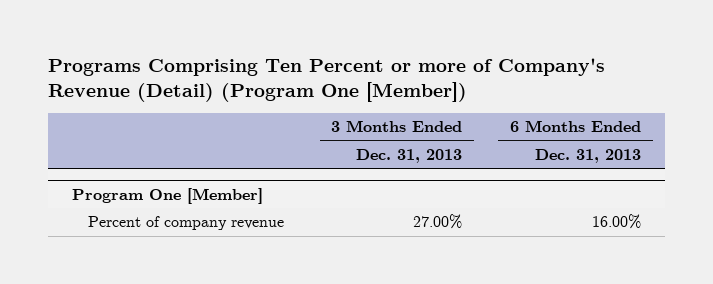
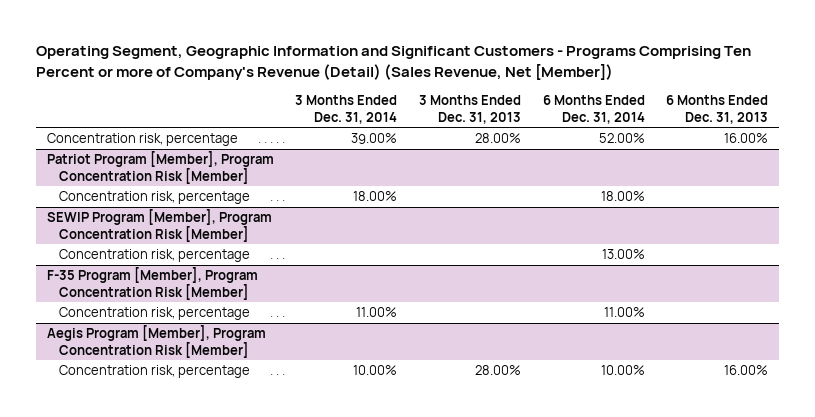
[47,58,605,103] Programs Comprising Ten Percent or more of Company's Revenue (Detail) (Program One [Member]) -> [35,46,751,80] Operating Segment, Geographic Information and Significant Customers - Programs Comprising Ten Percent or more of Company's Revenue (Detail) (Sales Revenue, Net [Member])
none -> [295,94,398,124] 3 Months Ended Dec. 31, 2014
none -> [542,94,645,124] 6 Months Ended Dec. 31, 2014
[71,187,263,204] Program One [Member] -> none
[87,216,284,231] Percent of company revenue -> none
none -> [46,133,238,147] Concentration risk, percentage
none -> [46,151,274,184] Patriot Program [Member], Program Concentration Risk [Member]
none -> [58,191,250,205] Concentration risk, percentage
none -> [46,209,272,242] SEWIP Program [Member], Program Concentration Risk [Member]
none -> [58,249,250,263] Concentration risk, percentage
none -> [46,267,258,300] F-35 Program [Member], Program Concentration Risk [Member]
none -> [58,307,250,321] Concentration risk, percentage
none -> [46,325,266,358] Aegis Program [Member], Program Concentration Risk [Member]
none -> [58,365,250,379] Concentration risk, percentage

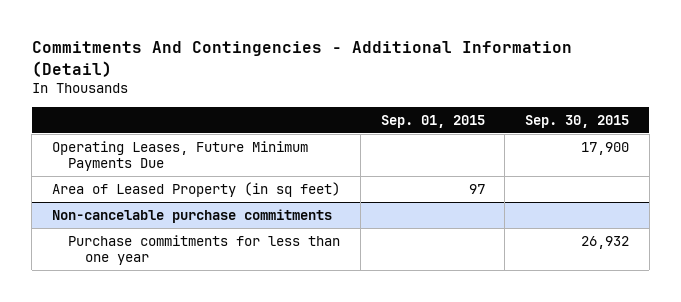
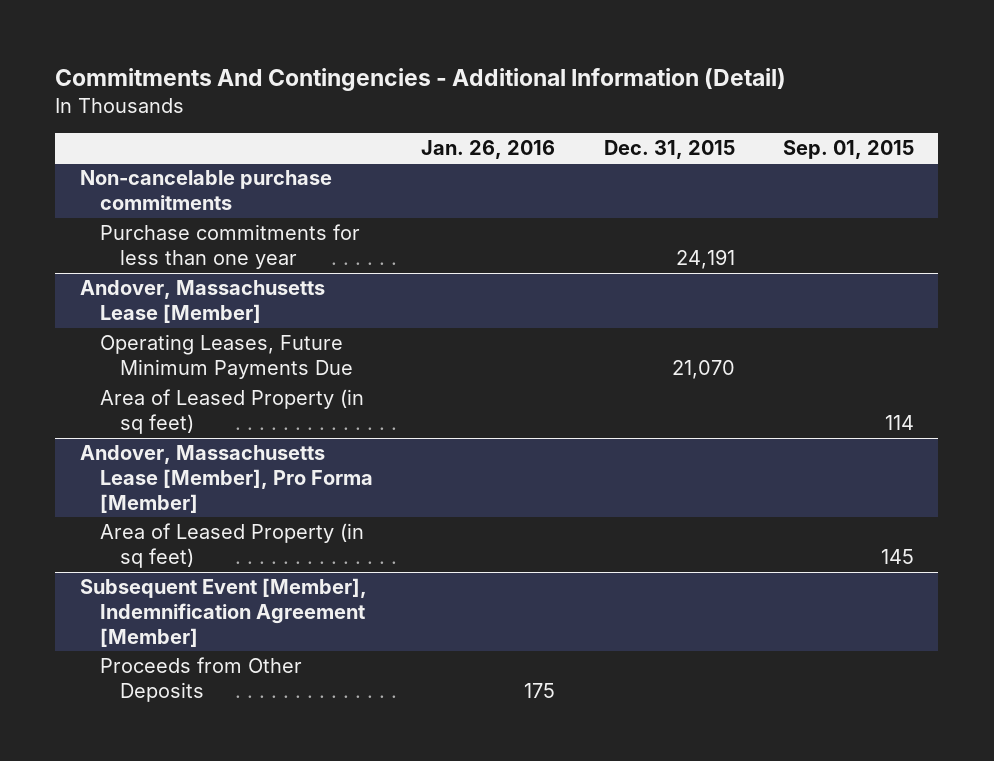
[525,114,630,128] Sep. 30, 2015 -> none
none -> [421,139,556,159] Jan. 26, 2016
none -> [603,139,735,159] Dec. 31, 2015
[51,140,308,172] Operating Leases, Future Minimum Payments Due -> none
[51,181,340,197] Area of Leased Property (in sq feet) -> none
none -> [79,280,325,323] Andover, Massachusetts Lease [Member]
none -> [99,334,354,379] Operating Leases, Future Minimum Payments Due
none -> [99,389,364,434] Area of Leased Property (in sq feet)
none -> [79,445,373,513] Andover, Massachusetts Lease [Member], Pro Forma [Member]
none -> [99,523,364,568] Area of Leased Property (in sq feet)
none -> [79,578,367,647] Subsequent Event [Member], Indemnification Agreement [Member]
none -> [99,657,302,702] Proceeds from Other Deposits

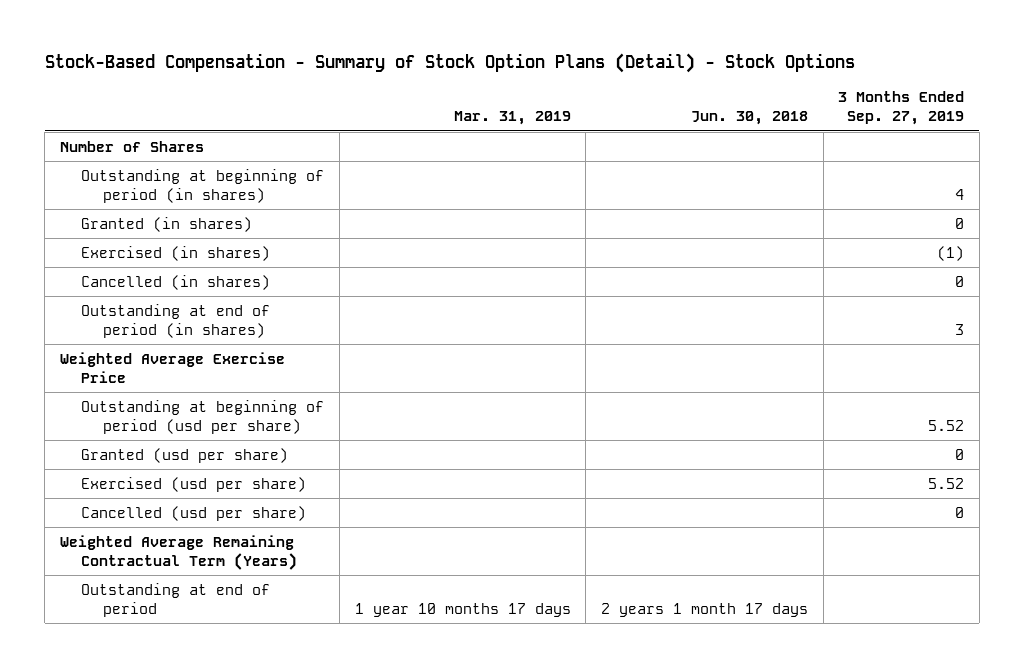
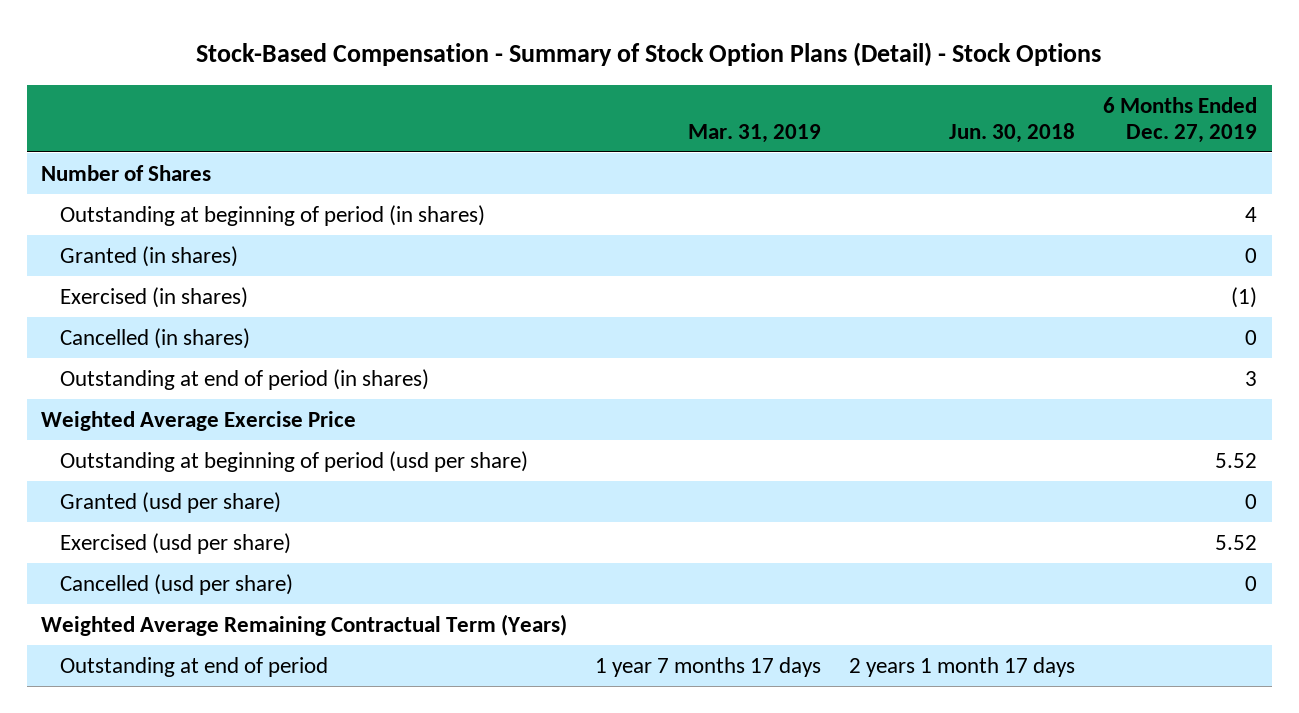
[838,91,965,126] 3 Months Ended Sep. 27, 2019 -> none
none -> [1103,96,1258,143] 6 Months Ended Dec. 27, 2019
[354,602,571,617] 1 year 10 months 17 days -> [595,656,822,677] 1 year 7 months 17 days

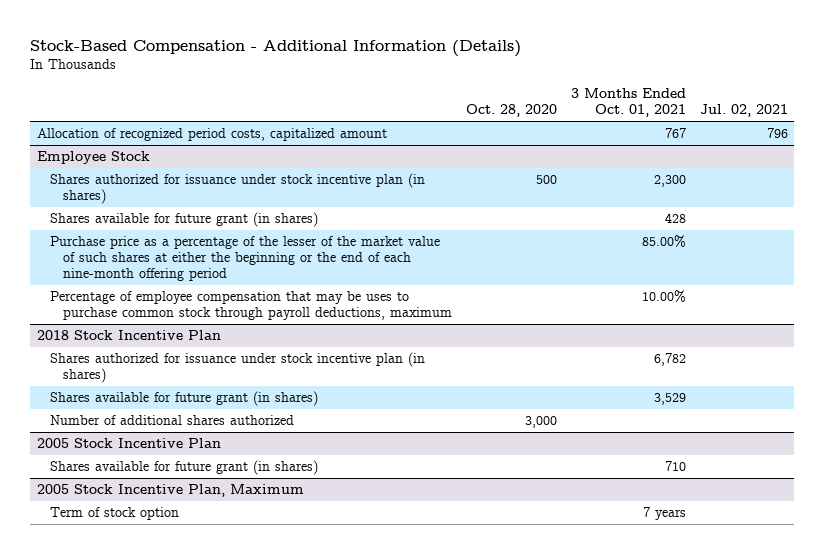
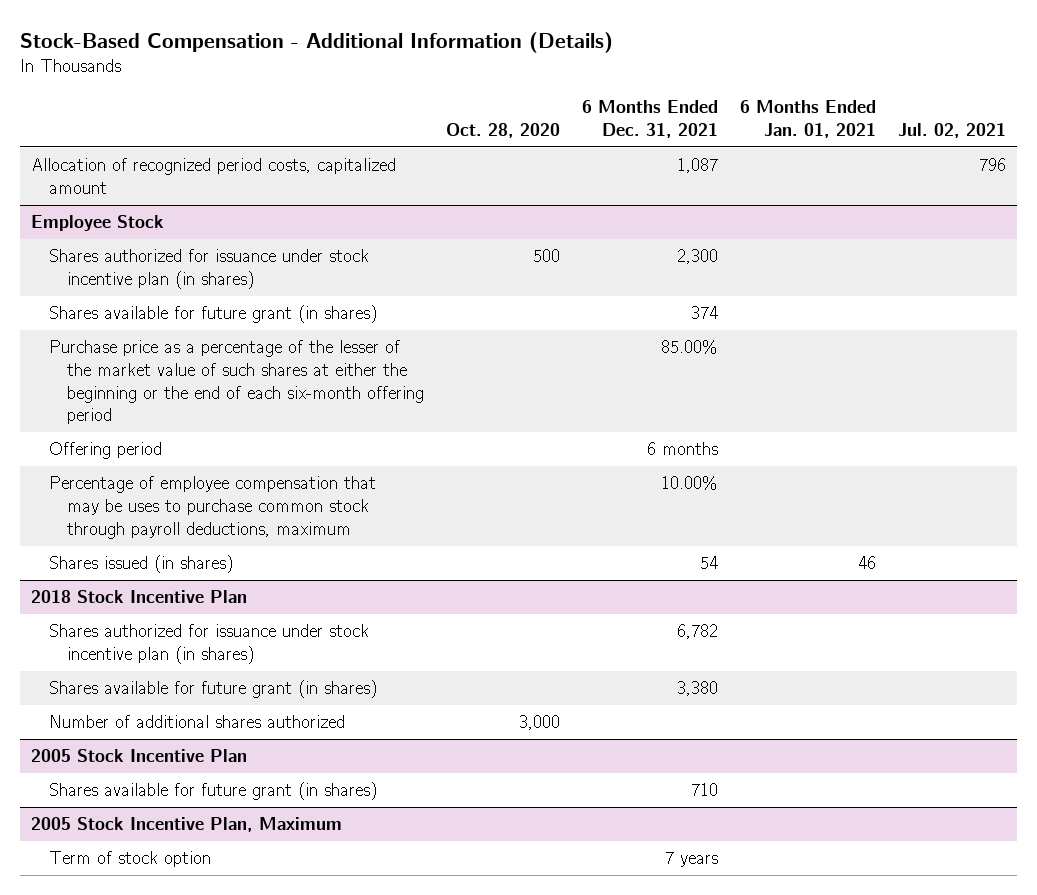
[570,88,686,118] 3 Months Ended Oct. 01, 2021 -> none
none -> [581,99,718,138] 6 Months Ended Dec. 31, 2021
none -> [739,99,876,138] 6 Months Ended Jan. 01, 2021
[50,236,441,281] Purchase price as a percentage of the lesser of the market value of such shares at either the beginning or the end of each nine-month offering period -> [49,340,424,425] Purchase price as a percentage of the lesser of the market value of such shares at either the beginning or the end of each six-month offering period
none -> [49,442,163,460] Offering period
none -> [49,555,234,574] Shares issued (in shares)

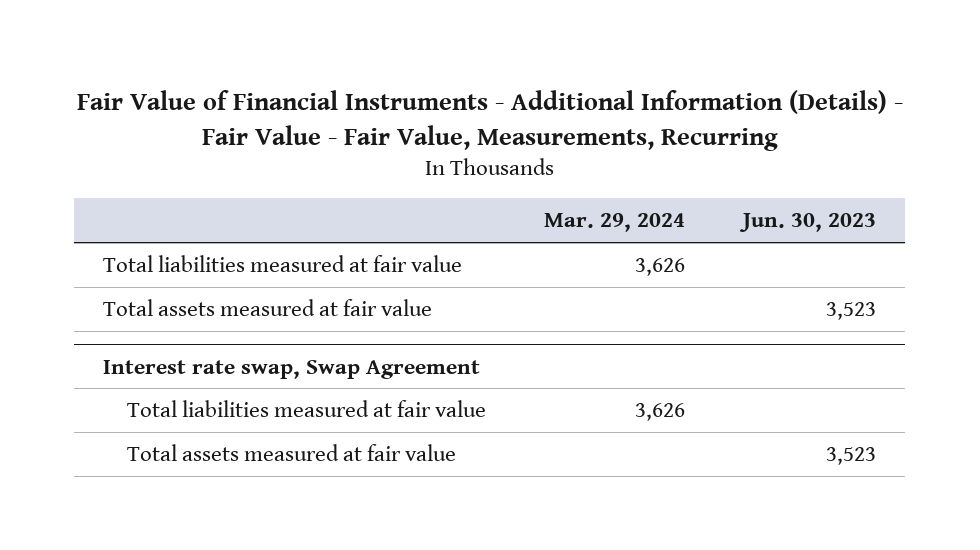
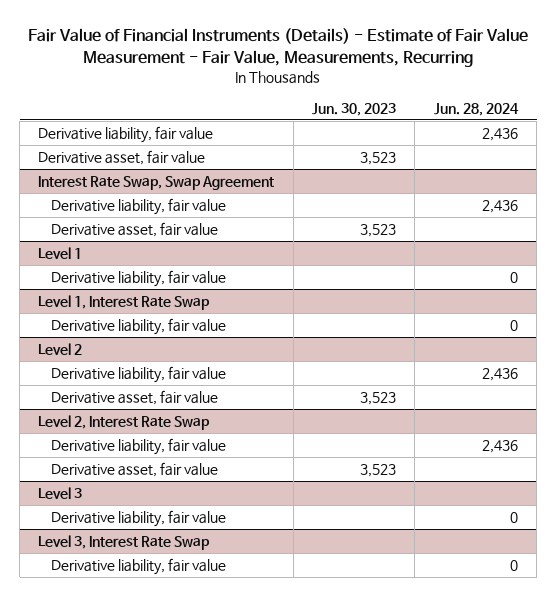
[76,89,903,151] Fair Value of Financial Instruments - Additional Information (Details) - Fair Value - Fair Value, Measurements, Recurring -> [28,28,529,67] Fair Value of Financial Instruments (Details) - Estimate of Fair Value Measurement - Fair Value, Measurements, Recurring
[544,213,686,233] Mar. 29, 2024 -> none
none -> [433,102,519,116] Jun. 28, 2024
[103,254,463,272] Total liabilities measured at fair value -> [38,126,214,144] Derivative liability, fair value
[103,298,433,316] Total assets measured at fair value -> [38,150,206,166] Derivative asset, fair value
[103,359,481,379] Interest rate swap, Swap Agreement -> [38,176,275,191] Interest Rate Swap, Swap Agreement
[127,399,487,417] Total liabilities measured at fair value -> [51,198,227,216] Derivative liability, fair value
[127,443,457,461] Total assets measured at fair value -> [51,222,219,238] Derivative asset, fair value
none -> [38,247,83,260] Level 1
none -> [51,270,227,288] Derivative liability, fair value
none -> [38,295,211,311] Level 1, Interest Rate Swap
none -> [51,318,227,336] Derivative liability, fair value
none -> [38,343,83,356] Level 2
none -> [51,366,227,384] Derivative liability, fair value
none -> [51,390,219,406] Derivative asset, fair value
none -> [38,415,211,431] Level 2, Interest Rate Swap
none -> [51,438,227,456] Derivative liability, fair value
none -> [51,462,219,478] Derivative asset, fair value
none -> [38,487,83,500] Level 3
none -> [51,510,227,528] Derivative liability, fair value
none -> [38,535,211,551] Level 3, Interest Rate Swap
none -> [51,558,227,576] Derivative liability, fair value

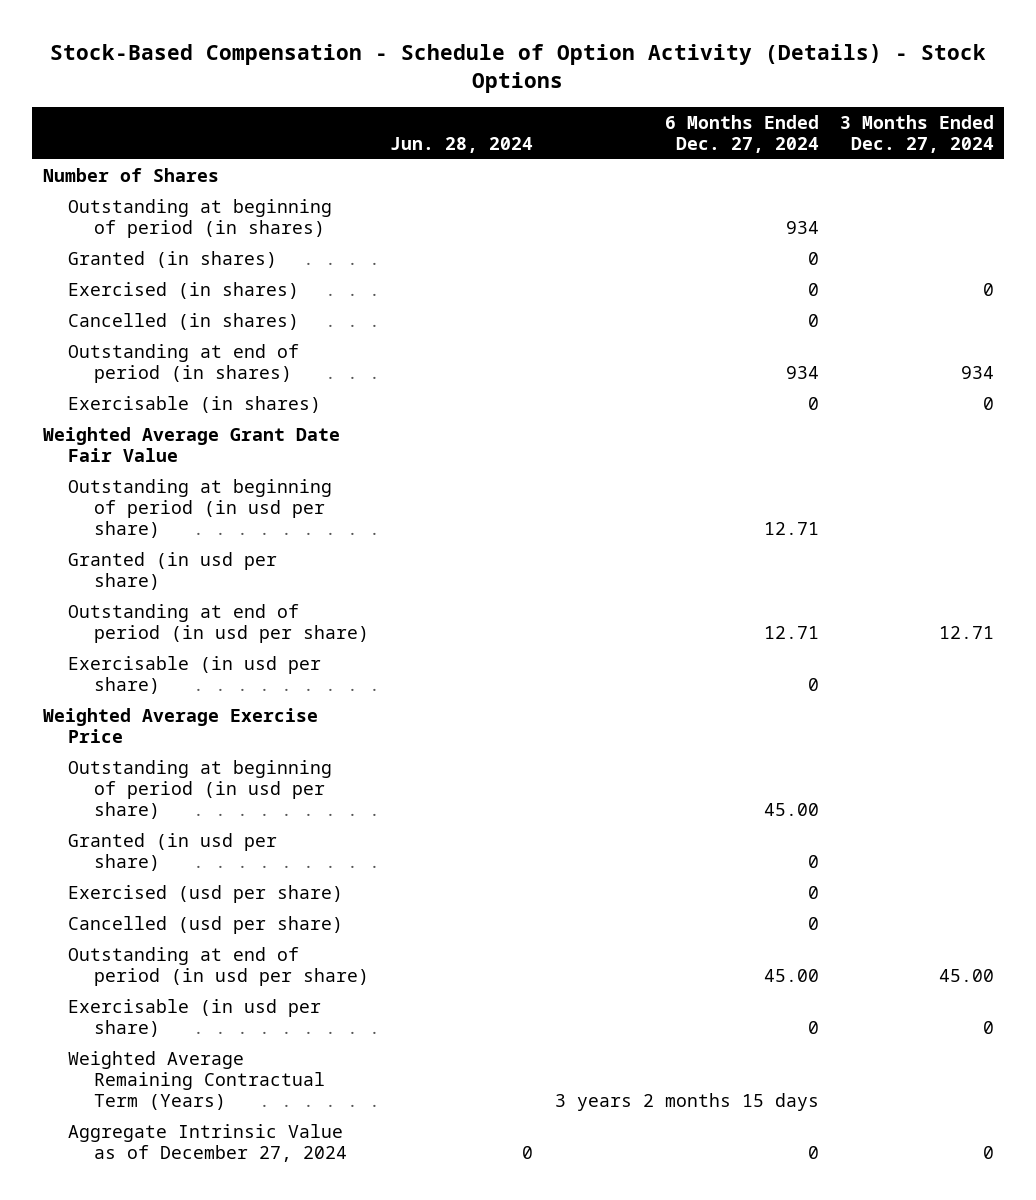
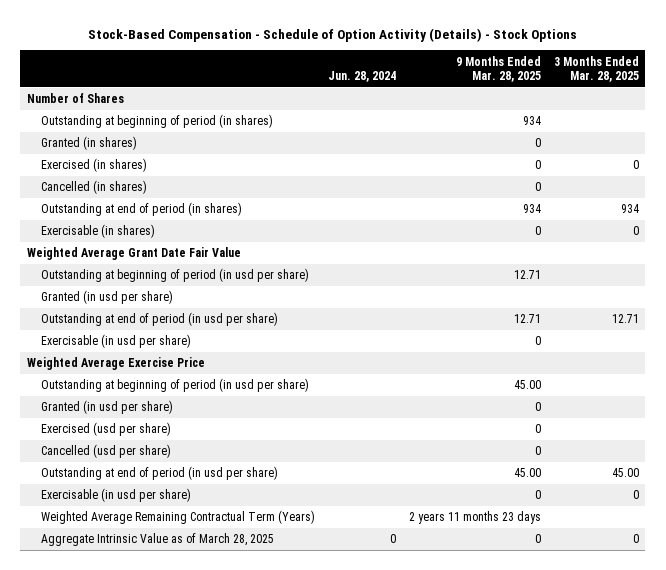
[664,114,819,153] 6 Months Ended Dec. 27, 2024 -> none
[839,114,994,153] 3 Months Ended Dec. 27, 2024 -> none
none -> [455,55,541,83] 9 Months Ended Mar. 28, 2025
none -> [553,55,639,83] 3 Months Ended Mar. 28, 2025
[68,1124,347,1163] Aggregate Intrinsic Value as of December 27, 2024 -> [41,533,275,547] Aggregate Intrinsic Value as of March 28, 2025

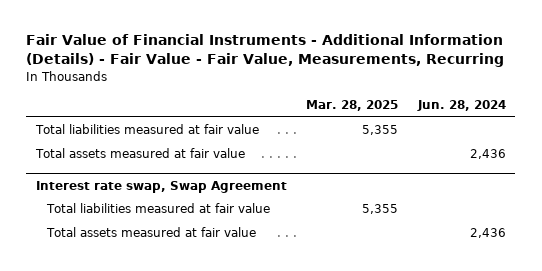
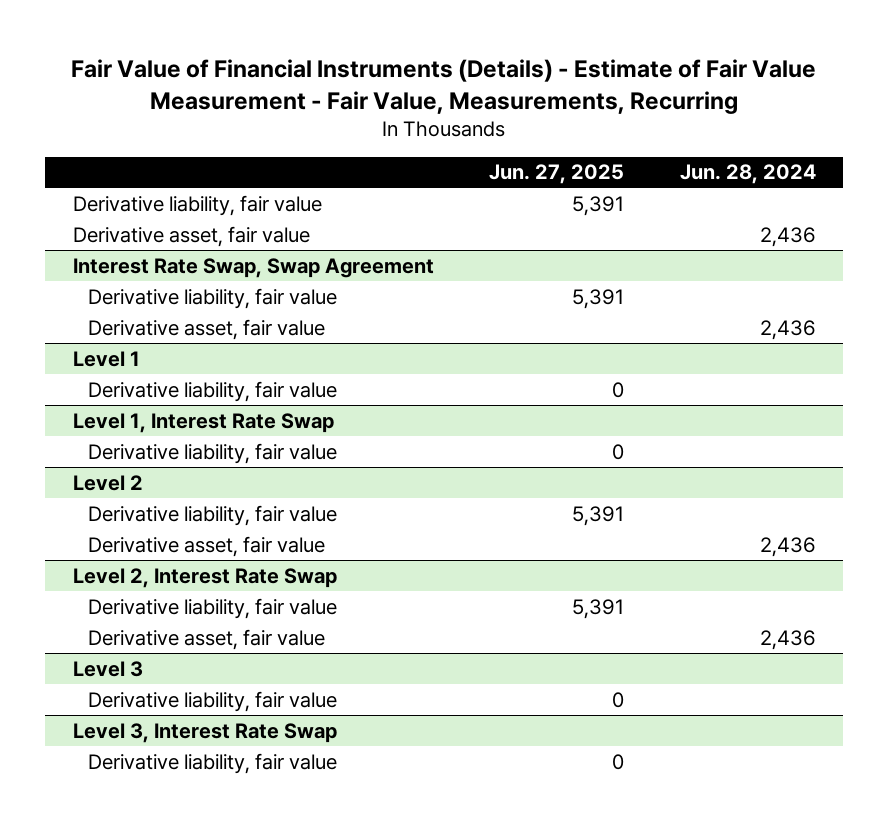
[26,34,505,68] Fair Value of Financial Instruments - Additional Information (Details) - Fair Value - Fair Value, Measurements, Recurring -> [71,59,817,114] Fair Value of Financial Instruments (Details) - Estimate of Fair Value Measurement - Fair Value, Measurements, Recurring
[306,100,399,112] Mar. 28, 2025 -> none
none -> [489,164,625,185] Jun. 27, 2025
[35,124,260,135] Total liabilities measured at fair value -> [73,194,323,216] Derivative liability, fair value
[35,148,246,159] Total assets measured at fair value -> [73,225,311,247] Derivative asset, fair value
[36,180,288,193] Interest rate swap, Swap Agreement -> [73,257,435,278] Interest Rate Swap, Swap Agreement
[45,203,270,214] Total liabilities measured at fair value -> [88,287,338,309] Derivative liability, fair value
[45,227,256,238] Total assets measured at fair value -> [88,318,326,340] Derivative asset, fair value
none -> [73,350,141,367] Level 1
none -> [88,380,338,402] Derivative liability, fair value
none -> [73,412,335,433] Level 1, Interest Rate Swap
none -> [88,442,338,464] Derivative liability, fair value
none -> [73,474,144,491] Level 2
none -> [88,504,338,526] Derivative liability, fair value
none -> [88,535,326,557] Derivative asset, fair value
none -> [73,567,338,588] Level 2, Interest Rate Swap
none -> [88,597,338,619] Derivative liability, fair value
none -> [88,628,326,650] Derivative asset, fair value
none -> [73,660,144,677] Level 3
none -> [88,690,338,712] Derivative liability, fair value
none -> [73,722,338,743] Level 3, Interest Rate Swap
none -> [88,752,338,774] Derivative liability, fair value

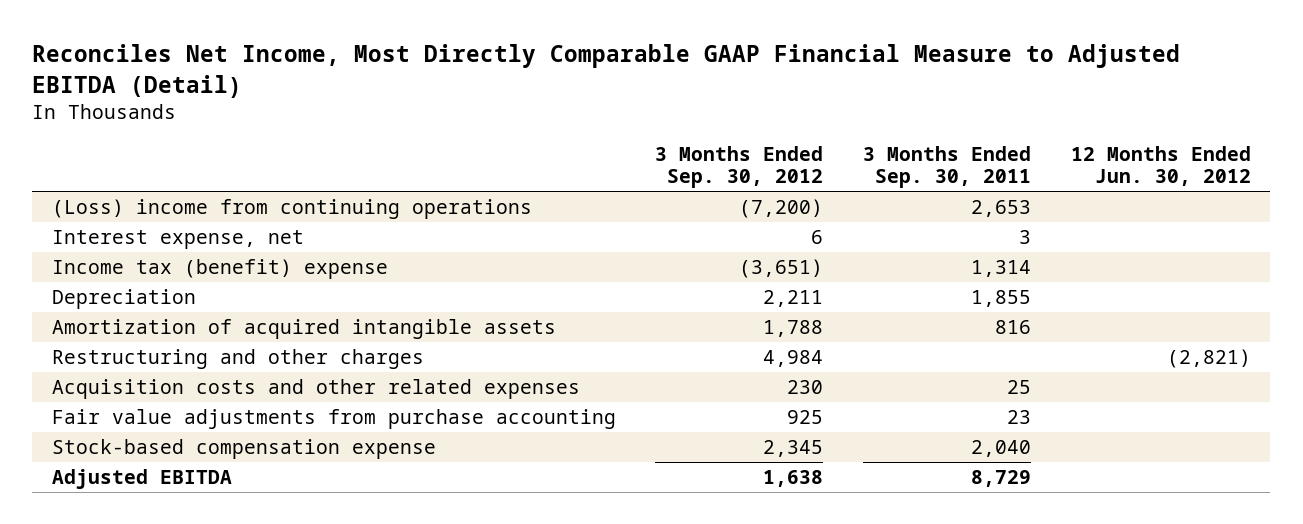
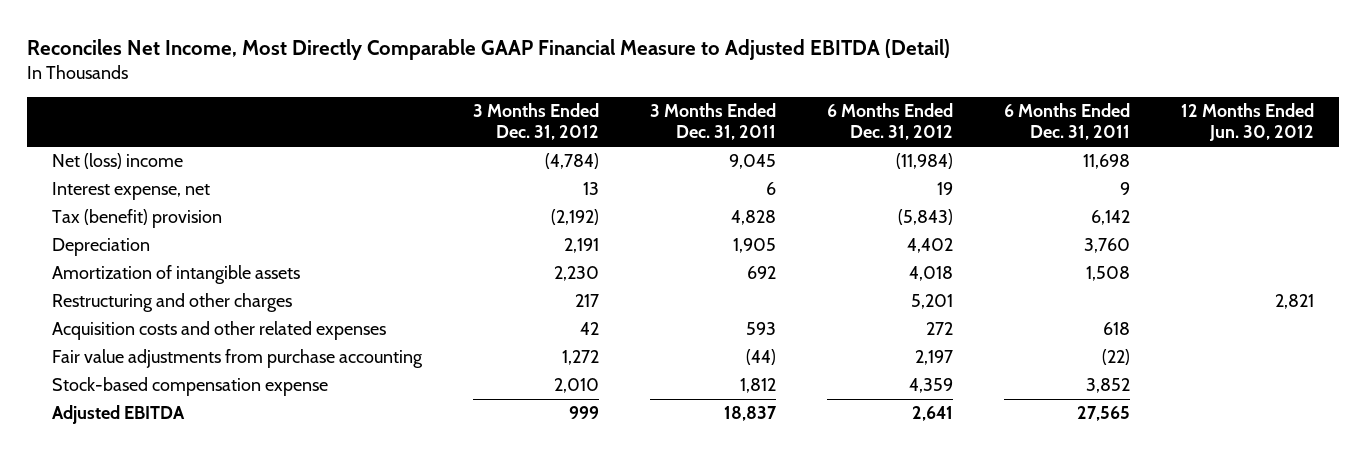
[655,145,824,189] 3 Months Ended Sep. 30, 2012 -> none
[863,145,1032,189] 3 Months Ended Sep. 30, 2011 -> none
none -> [473,103,600,141] 3 Months Ended Dec. 31, 2012
none -> [650,103,777,141] 3 Months Ended Dec. 31, 2011
none -> [826,103,953,141] 6 Months Ended Dec. 31, 2012
none -> [1003,103,1130,141] 6 Months Ended Dec. 31, 2011
[51,198,532,219] (Loss) income from continuing operations -> none
none -> [52,153,184,170] Net (loss) income
[51,258,388,279] Income tax (benefit) expense -> [52,209,223,229] Tax (benefit) provision
[51,318,556,339] Amortization of acquired intangible assets -> [52,265,301,285] Amortization of intangible assets
[1166,348,1251,368] (2,821) -> [1274,294,1314,310] 2,821

